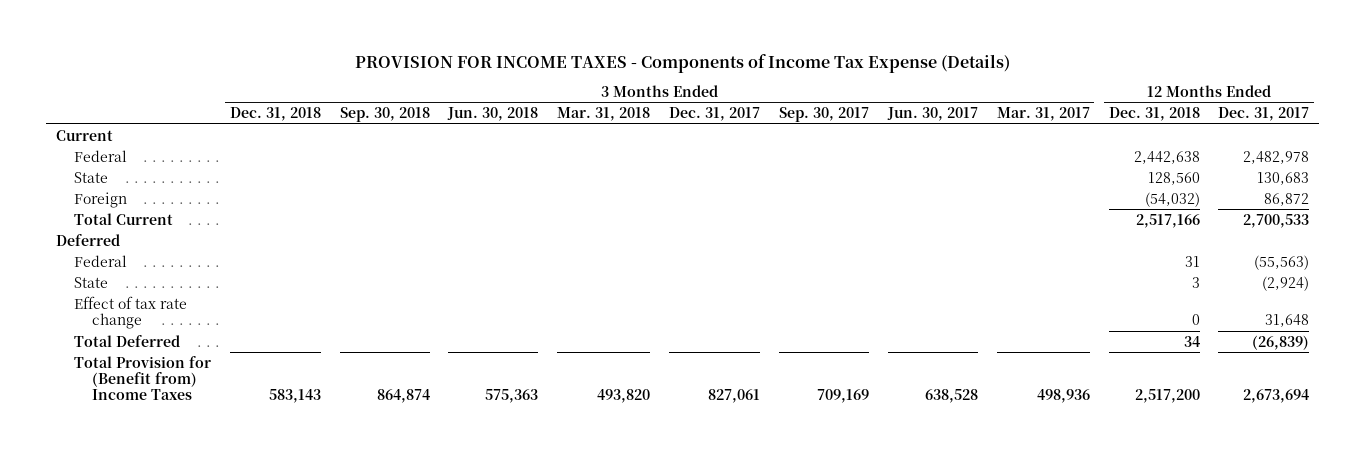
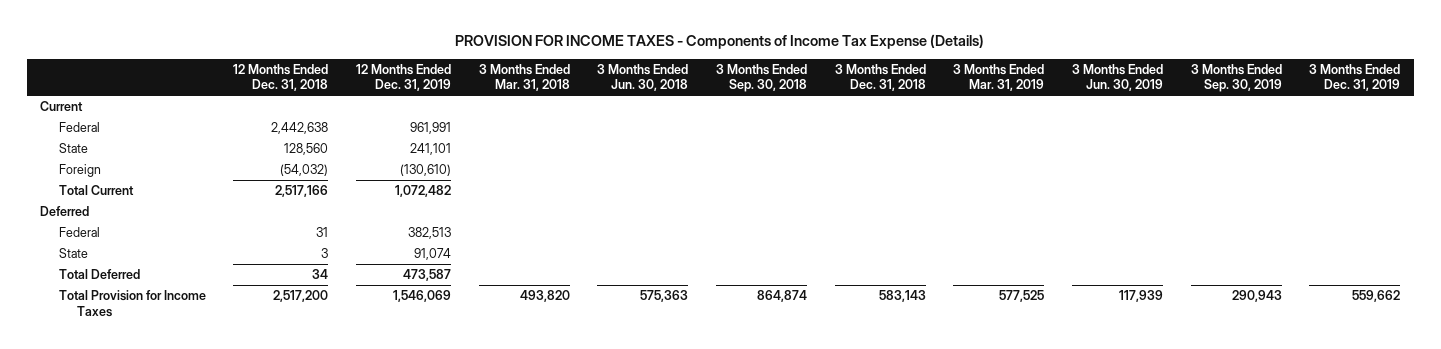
[669,107,761,122] Dec. 31, 2017 -> none
[778,107,869,123] Sep. 30, 2017 -> none
[886,107,978,122] Jun. 30, 2017 -> none
[996,107,1090,122] Mar. 31, 2017 -> none
[1218,107,1310,122] Dec. 31, 2017 -> none
none -> [356,63,452,92] 12 Months Ended Dec. 31, 2019
none -> [953,63,1045,92] 3 Months Ended Mar. 31, 2019
none -> [1072,63,1164,92] 3 Months Ended Jun. 30, 2019
none -> [1190,63,1282,93] 3 Months Ended Sep. 30, 2019
none -> [1309,63,1401,92] 3 Months Ended Dec. 31, 2019
[73,295,187,329] Effect of tax rate change -> none
[73,355,211,401] Total Provision for (Benefit from) Income Taxes -> [58,290,206,317] Total Provision for Income Taxes

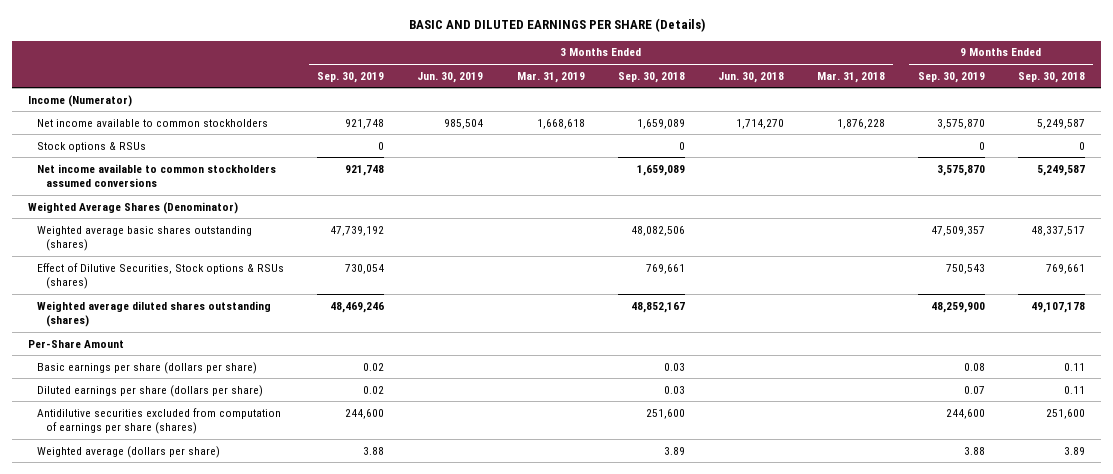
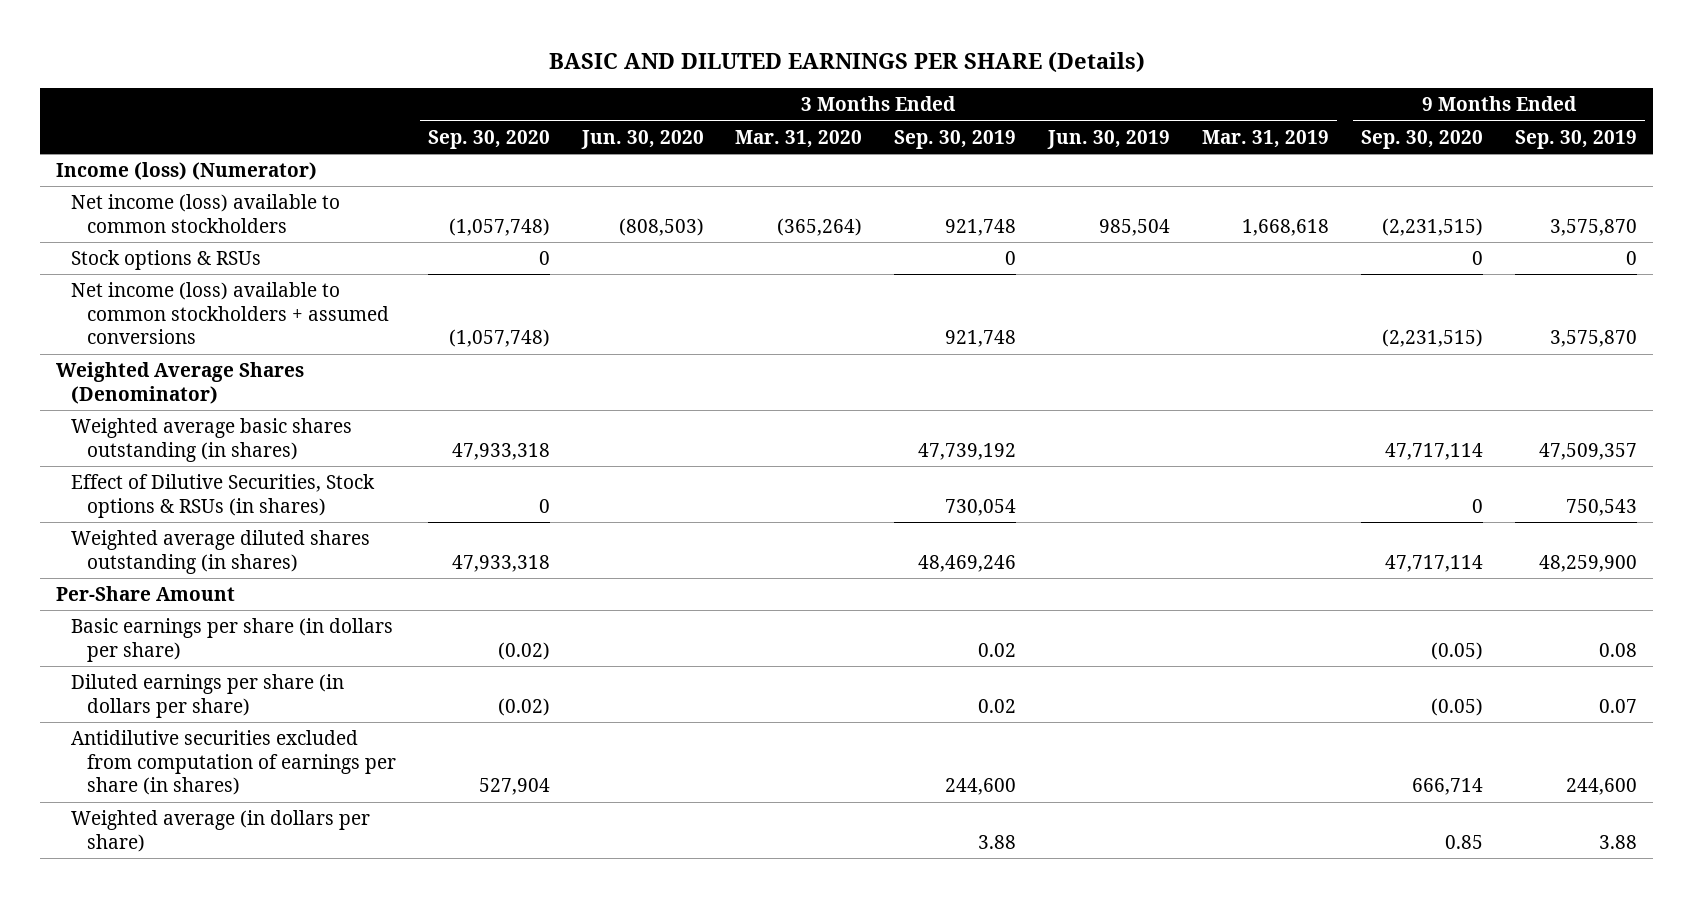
[617,71,685,83] Sep. 30, 2018 -> none
[717,71,784,83] Jun. 30, 2018 -> none
[816,71,885,83] Mar. 31, 2018 -> none
[1017,71,1085,83] Sep. 30, 2018 -> none
none -> [427,129,550,149] Sep. 30, 2020
none -> [580,129,704,149] Jun. 30, 2020
none -> [735,129,863,148] Mar. 31, 2020
none -> [1361,129,1484,149] Sep. 30, 2020
[28,94,133,107] Income (Numerator) -> [56,162,318,181] Income (loss) (Numerator)
[37,118,269,127] Net income available to common stockholders -> [71,194,341,233] Net income (loss) available to common stockholders
[37,163,277,188] Net income available to common stockholders assumed conversions -> [71,282,389,345] Net income (loss) available to common stockholders + assumed conversions
[37,225,253,252] Weighted average basic shares outstanding (shares) -> [71,418,353,462] Weighted average basic shares outstanding (in shares)
[37,262,285,290] Effect of Dilutive Securities, Stock options & RSUs (shares) -> [71,474,376,518] Effect of Dilutive Securities, Stock options & RSUs (in shares)
[37,300,272,328] Weighted average diluted shares outstanding (shares) -> [71,530,371,574] Weighted average diluted shares outstanding (in shares)
[37,361,258,374] Basic earnings per share (dollars per share) -> [71,618,394,662] Basic earnings per share (in dollars per share)
[37,384,264,397] Diluted earnings per share (dollars per share) -> [71,674,345,718] Diluted earnings per share (in dollars per share)
[37,407,282,435] Antidilutive securities excluded from computation of earnings per share (shares) -> [71,730,396,796] Antidilutive securities excluded from computation of earnings per share (in shares)
[37,445,221,458] Weighted average (dollars per share) -> [71,810,371,852] Weighted average (in dollars per share)

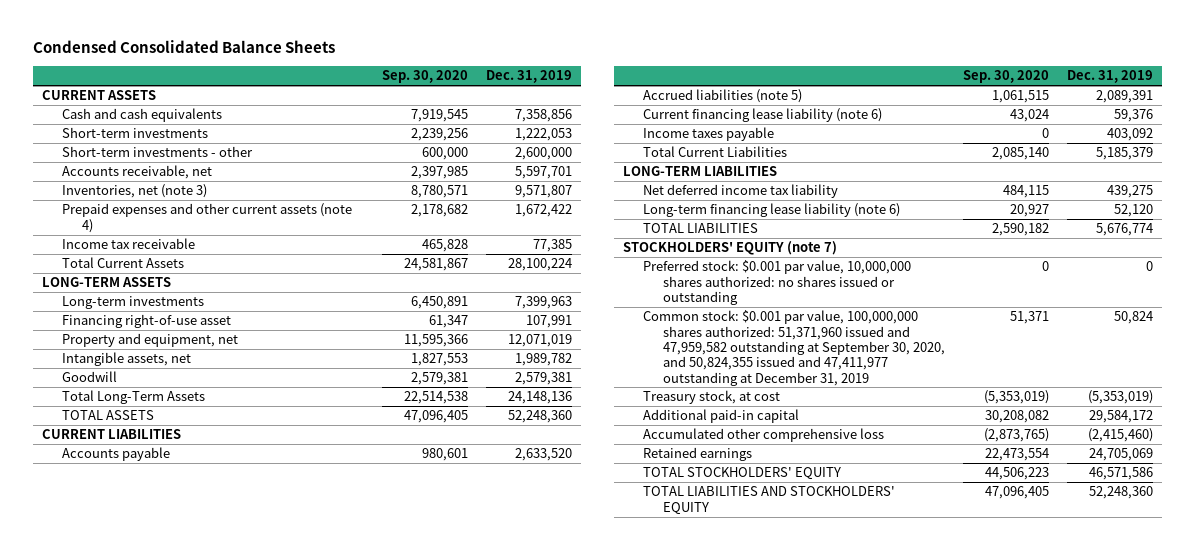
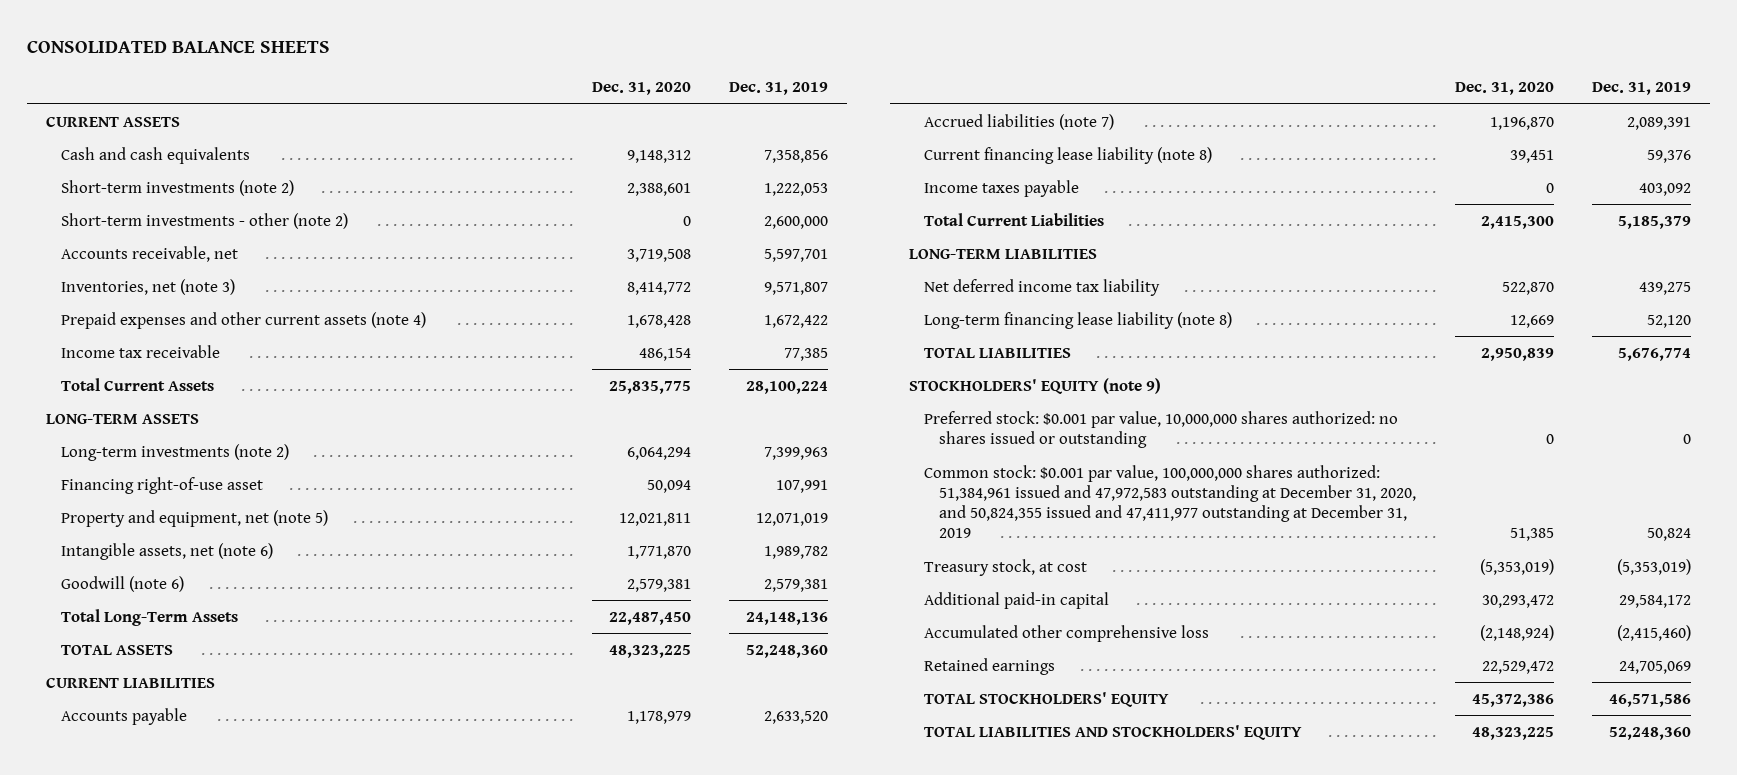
[32,39,335,53] Condensed Consolidated Balance Sheets -> [26,40,330,54] CONSOLIDATED BALANCE SHEETS
[382,70,469,84] Sep. 30, 2020 -> none
none -> [591,82,691,96] Dec. 31, 2020
[61,127,208,139] Short-term investments -> [61,180,295,197] Short-term investments (note 2)
[61,146,253,158] Short-term investments - other -> [61,213,349,230] Short-term investments - other (note 2)
[61,296,204,310] Long-term investments -> [61,444,290,462] Long-term investments (note 2)
[61,333,238,348] Property and equipment, net -> [61,510,329,528] Property and equipment, net (note 5)
[61,352,191,367] Intangible assets, net -> [61,543,274,561] Intangible assets, net (note 6)
[61,371,117,383] Goodwill -> [61,576,185,593] Goodwill (note 6)
[642,89,802,104] Accrued liabilities (note 5) -> [924,114,1115,131] Accrued liabilities (note 7)
[642,108,882,123] Current financing lease liability (note 6) -> [924,147,1213,165] Current financing lease liability (note 8)
[642,203,900,218] Long-term financing lease liability (note 6) -> [924,312,1233,330] Long-term financing lease liability (note 8)
[622,241,837,256] STOCKHOLDERS' EQUITY (note 7) -> [908,378,1161,395] STOCKHOLDERS' EQUITY (note 9)
[642,310,945,386] Common stock: $0.001 par value, 100,000,000 shares authorized: 51,371,960 issued and 47,959,582 outstanding at September 30, 2020, and 50,824,355 issued and 47,411,977 outstanding at December 31, 2019 -> [924,465,1417,539] Common stock: $0.001 par value, 100,000,000 shares authorized: 51,384,961 issued and 47,972,583 outstanding at December 31, 2020, and 50,824,355 issued and 47,411,977 outstanding at December 31, 2019

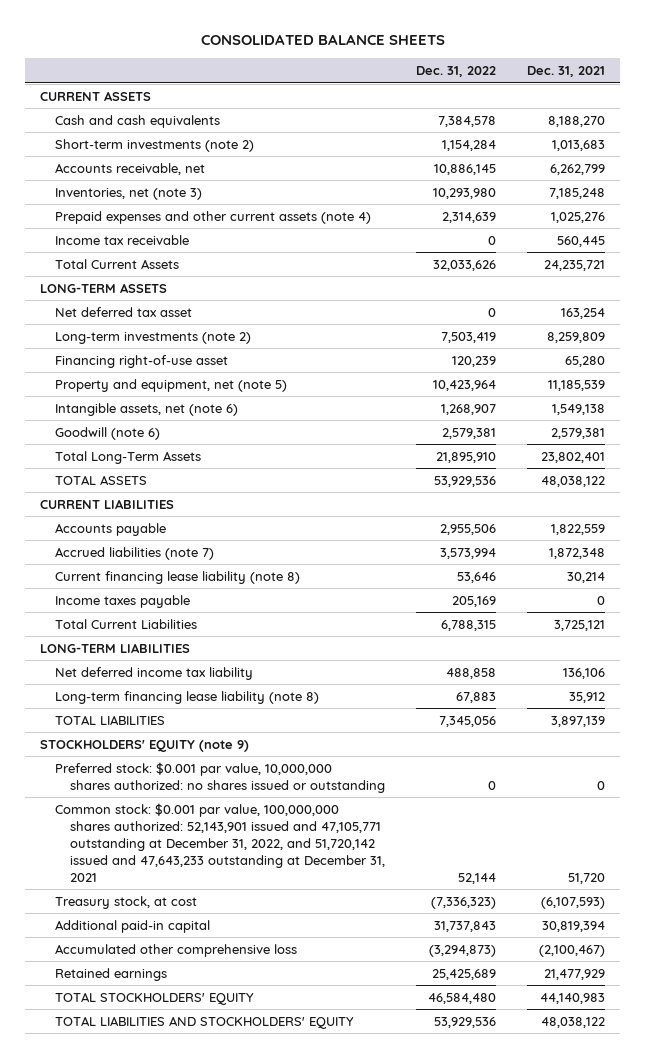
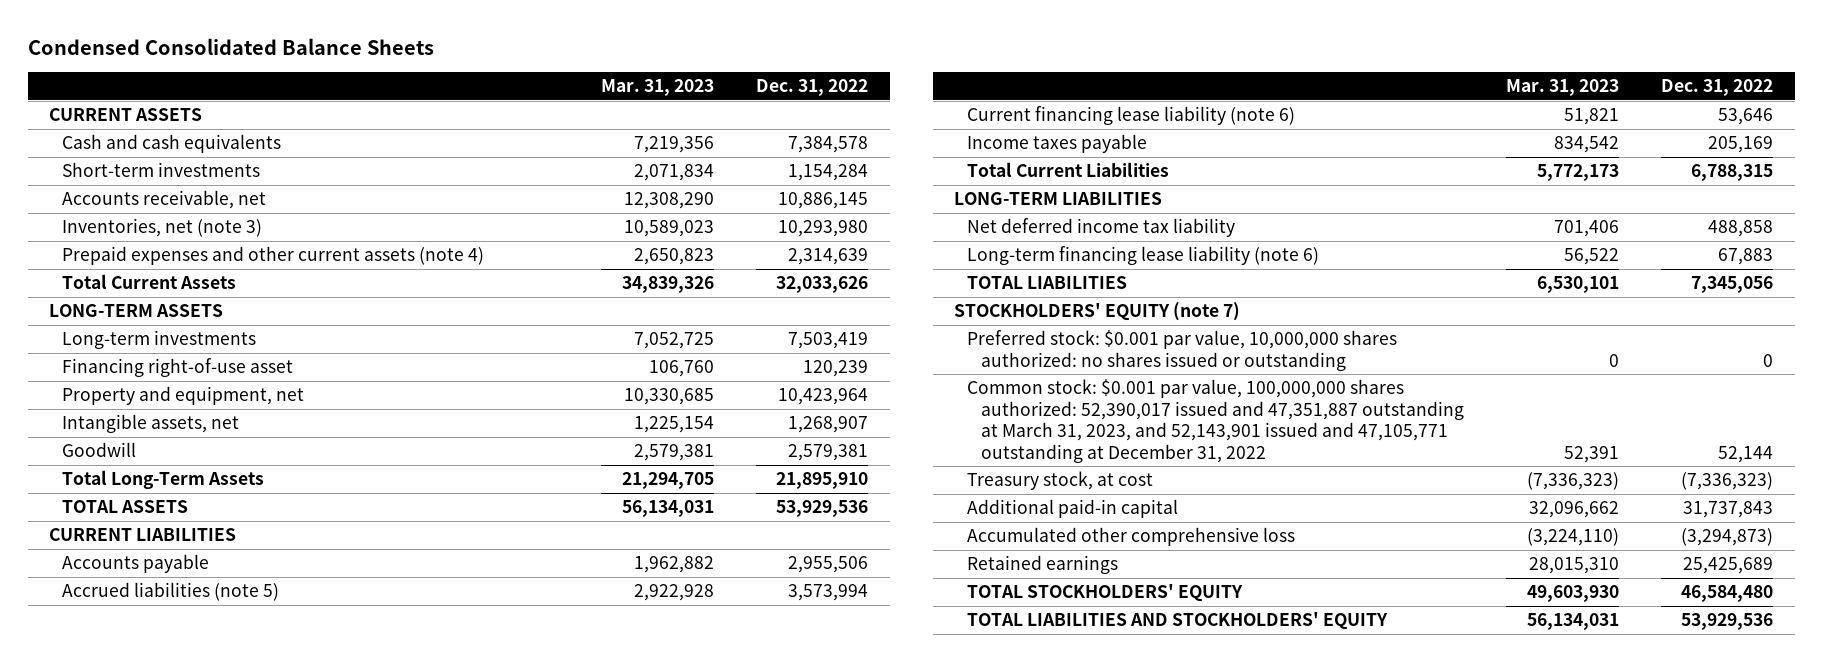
[200,34,445,46] CONSOLIDATED BALANCE SHEETS -> [27,37,434,55] Condensed Consolidated Balance Sheets
[526,66,605,78] Dec. 31, 2021 -> none
none -> [601,79,715,97] Mar. 31, 2023
[55,138,255,152] Short-term investments (note 2) -> [62,162,261,178] Short-term investments
[55,234,190,245] Income tax receivable -> none
[55,306,193,317] Net deferred tax asset -> none
[55,331,252,344] Long-term investments (note 2) -> [62,330,257,350] Long-term investments
[55,378,288,392] Property and equipment, net (note 5) -> [62,386,305,406] Property and equipment, net
[55,402,239,416] Intangible assets, net (note 6) -> [62,414,240,434] Intangible assets, net
[55,426,161,440] Goodwill (note 6) -> [62,442,137,458] Goodwill
[55,546,215,560] Accrued liabilities (note 7) -> [62,582,280,602] Accrued liabilities (note 5)
[55,570,301,584] Current financing lease liability (note 8) -> [967,106,1296,126] Current financing lease liability (note 6)
[55,690,320,704] Long-term financing lease liability (note 8) -> [967,246,1320,266] Long-term financing lease liability (note 6)
[40,739,250,752] STOCKHOLDERS' EQUITY (note 9) -> [953,302,1240,322] STOCKHOLDERS' EQUITY (note 7)
[55,802,386,882] Common stock: $0.001 par value, 100,000,000 shares authorized: 52,143,901 issued and 47,105,771 outstanding at December 31, 2022, and 51,720,142 issued and 47,643,233 outstanding at December 31, 2021 -> [967,379,1465,463] Common stock: $0.001 par value, 100,000,000 shares authorized: 52,390,017 issued and 47,351,887 outstanding at March 31, 2023, and 52,143,901 issued and 47,105,771 outstanding at December 31, 2022

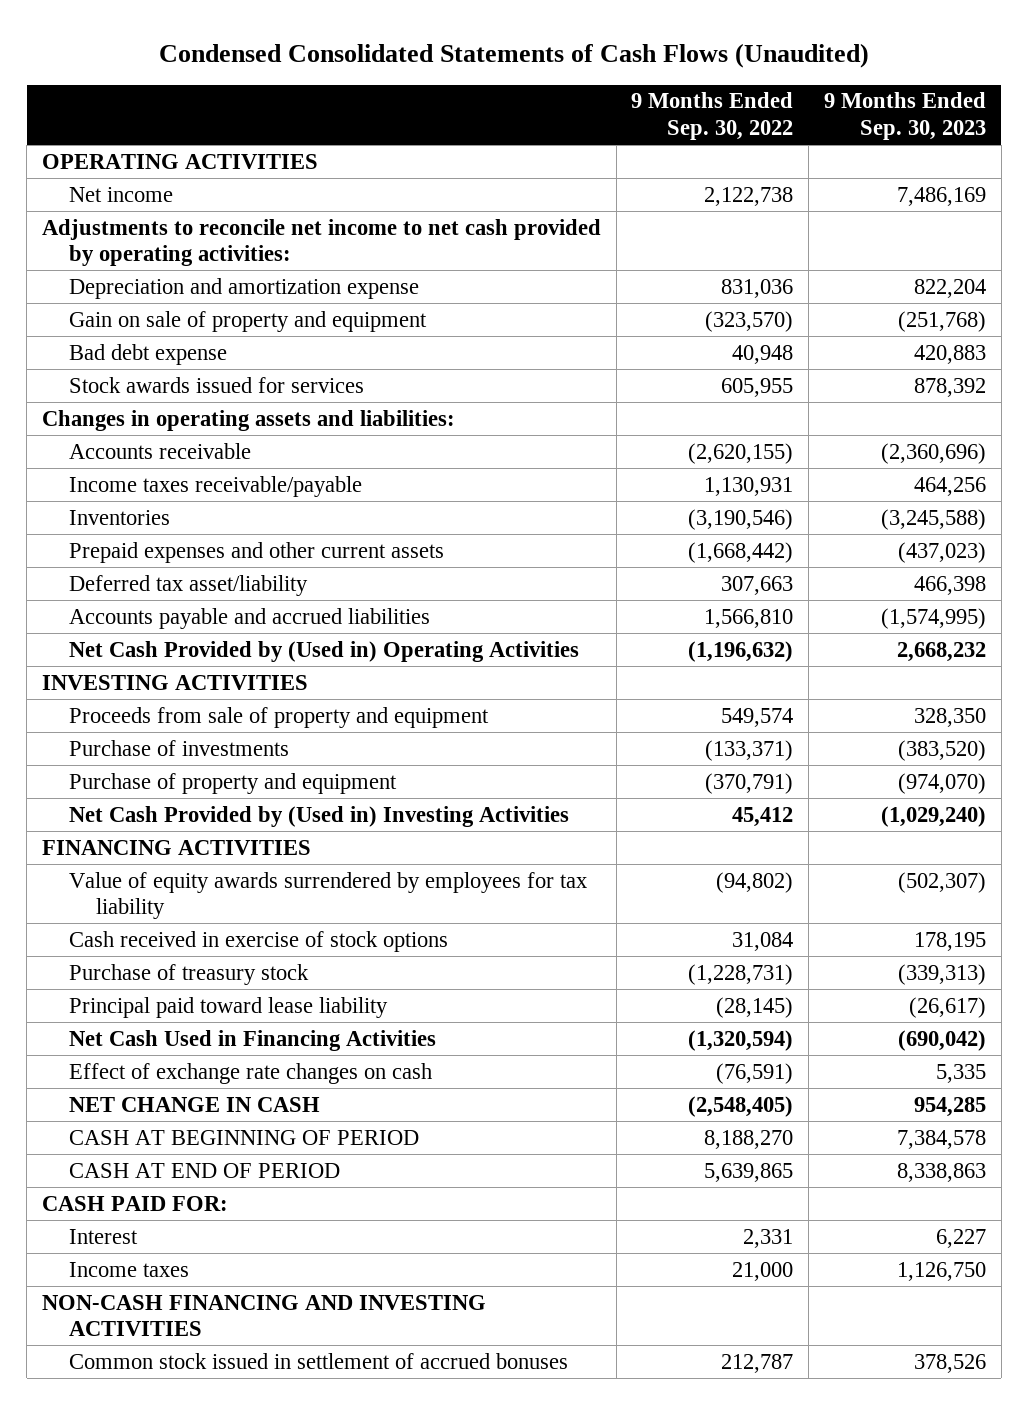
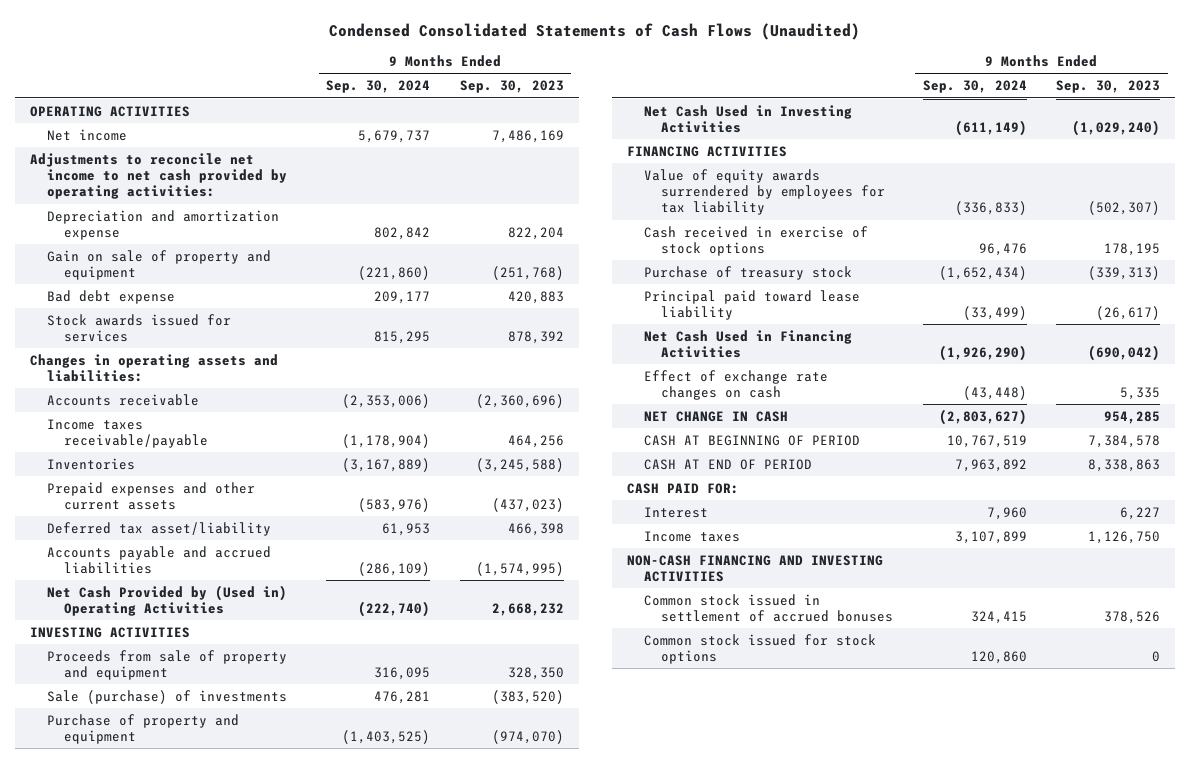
[631,92,794,141] 9 Months Ended Sep. 30, 2022 -> none
none -> [326,80,431,94] Sep. 30, 2024
[68,739,289,756] Purchase of investments -> [47,689,288,704] Sale (purchase) of investments
[68,805,569,827] Net Cash Provided by (Used in) Investing Activities -> [643,104,852,134] Net Cash Used in Investing Activities
none -> [643,633,876,665] Common stock issued for stock options

